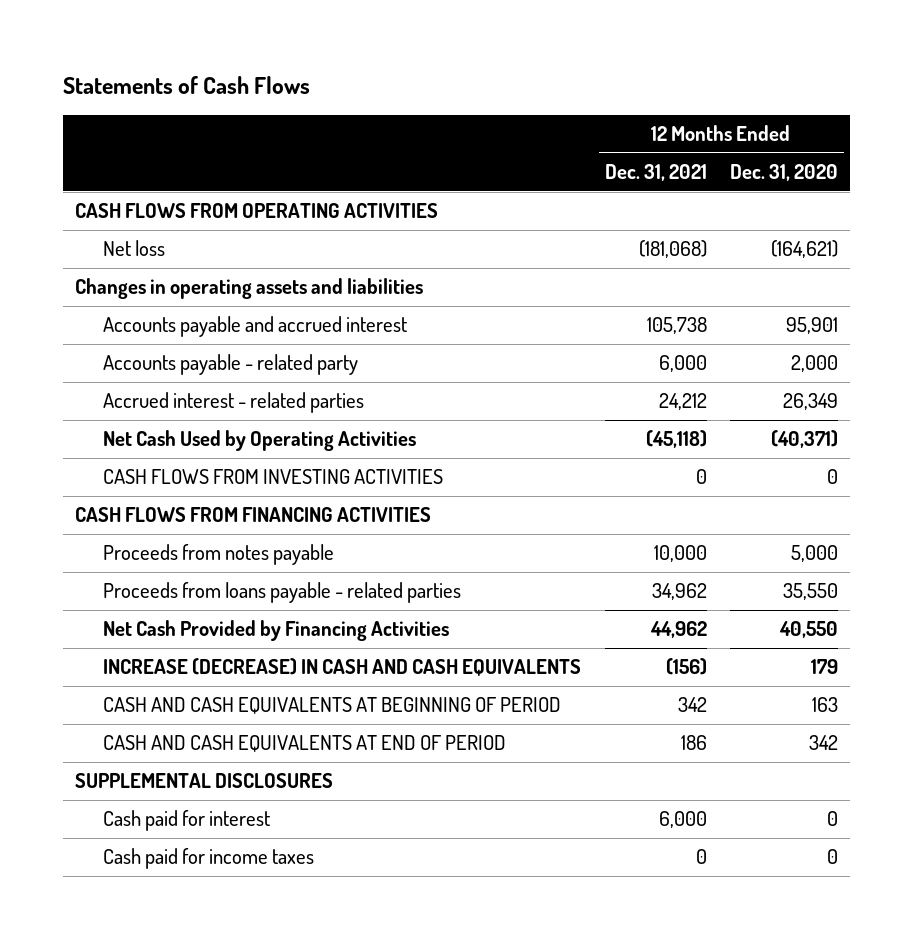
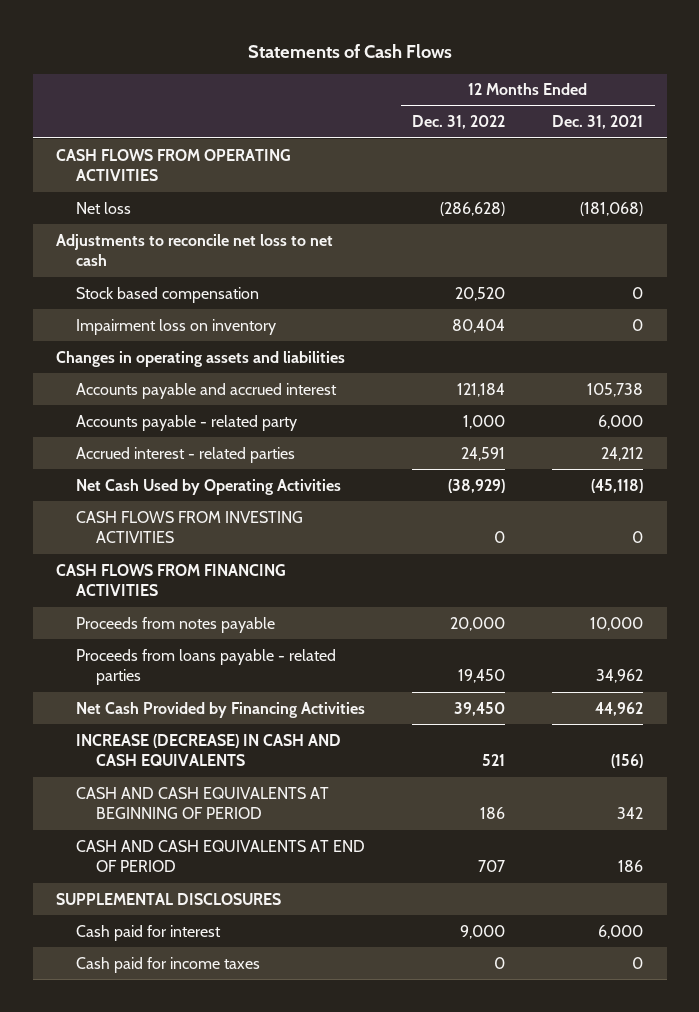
[730,164,839,182] Dec. 31, 2020 -> none
none -> [412,115,506,130] Dec. 31, 2022
none -> [56,233,334,267] Adjustments to reconcile net loss to net cash
none -> [76,286,260,303] Stock based compensation
none -> [76,318,277,335] Impairment loss on inventory

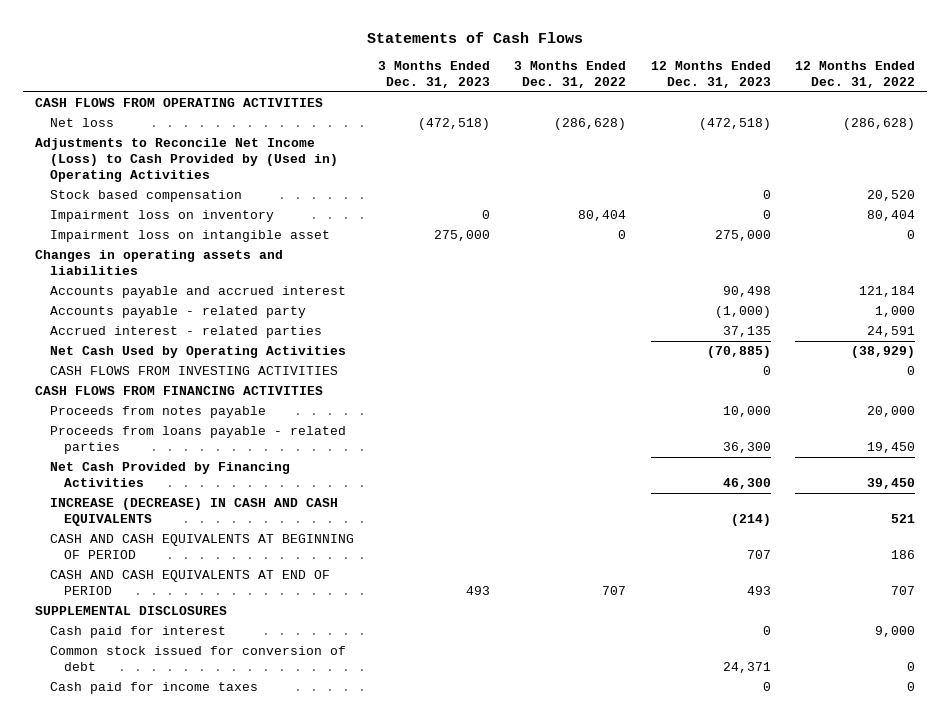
[552,115,644,130] Dec. 31, 2021 -> none
none -> [378,61,491,88] 3 Months Ended Dec. 31, 2023
none -> [514,61,627,88] 3 Months Ended Dec. 31, 2022
none -> [650,61,771,88] 12 Months Ended Dec. 31, 2023
[56,233,334,267] Adjustments to reconcile net loss to net cash -> [34,138,338,182] Adjustments to Reconcile Net Income (Loss) to Cash Provided by (Used in) Operating Activities
none -> [49,230,330,243] Impairment loss on intangible asset
none -> [49,646,346,672] Common stock issued for conversion of debt

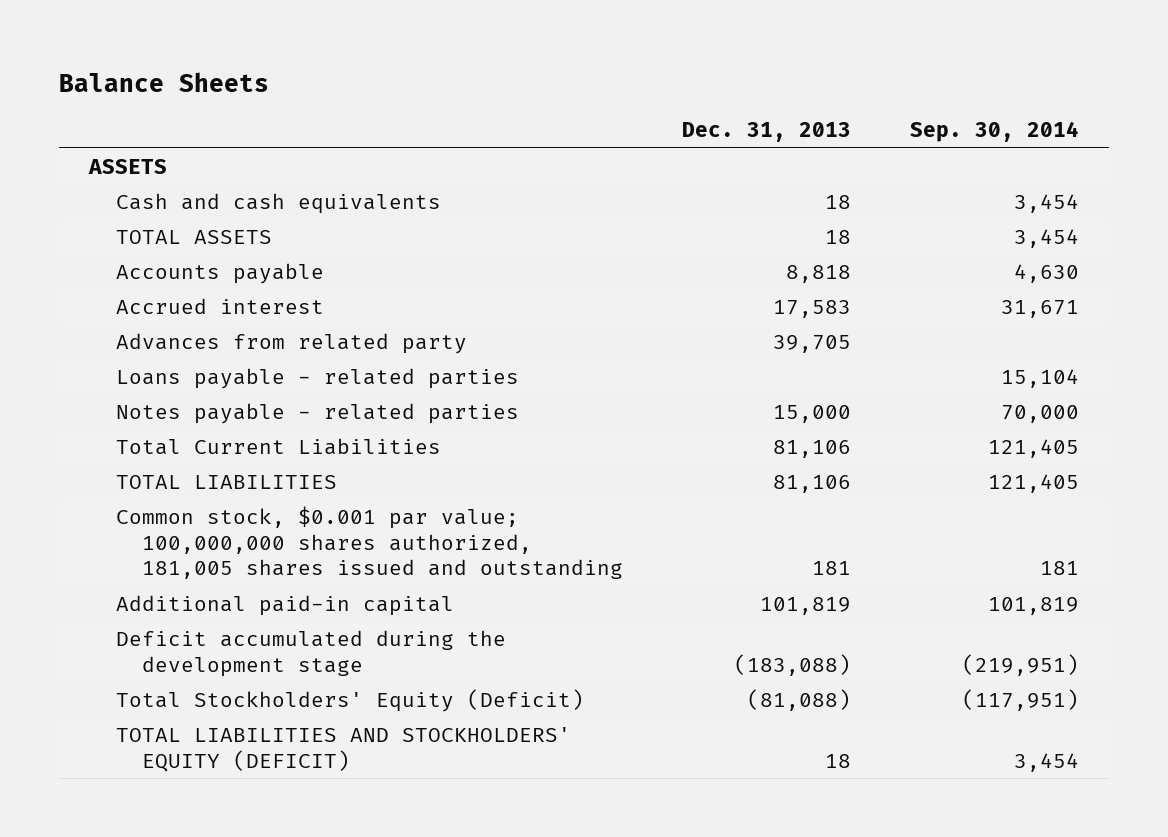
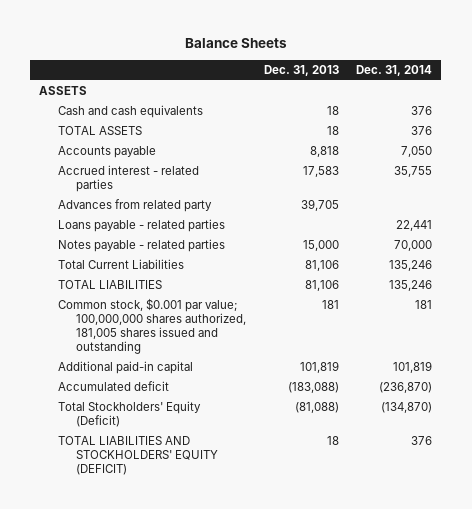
[910,121,1080,143] Sep. 30, 2014 -> none
none -> [356,65,433,77] Dec. 31, 2014
[115,297,324,314] Accrued interest -> [57,165,199,193] Accrued interest - related parties
[115,629,506,677] Deficit accumulated during the development stage -> [57,381,169,392] Accumulated deficit

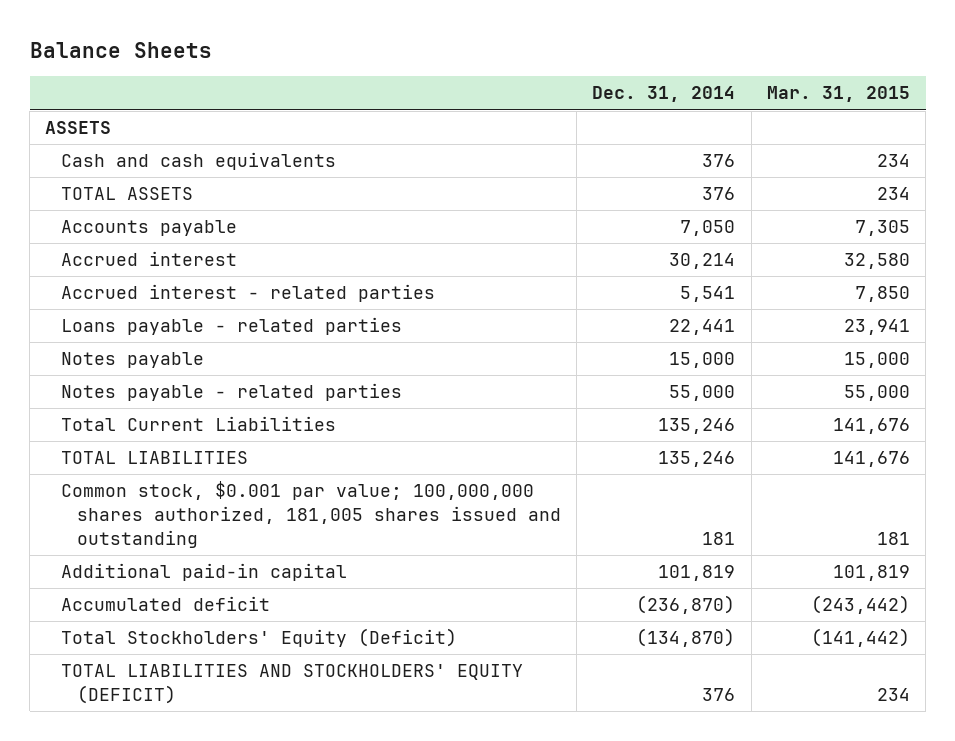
[263,65,339,77] Dec. 31, 2013 -> none
none -> [766,86,910,103] Mar. 31, 2015
[57,199,212,213] Advances from related party -> none
none -> [61,251,238,267] Accrued interest
[394,166,433,178] 35,755 -> [680,286,736,303] 5,541
none -> [61,352,205,369] Notes payable
[394,240,433,252] 70,000 -> [669,385,736,402] 55,000

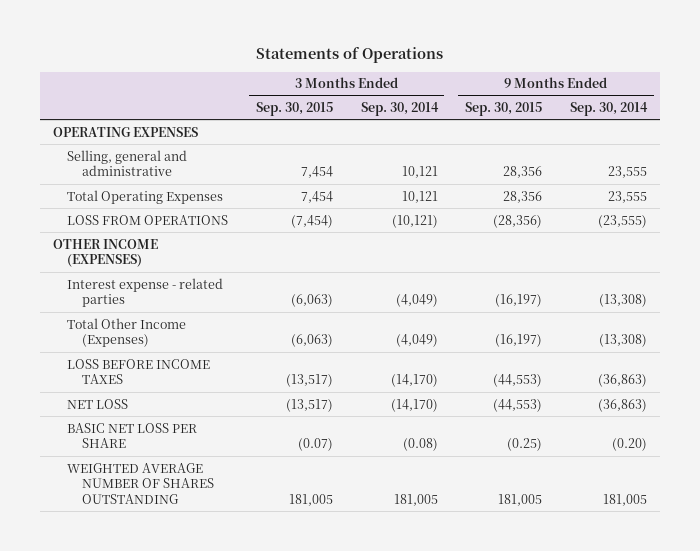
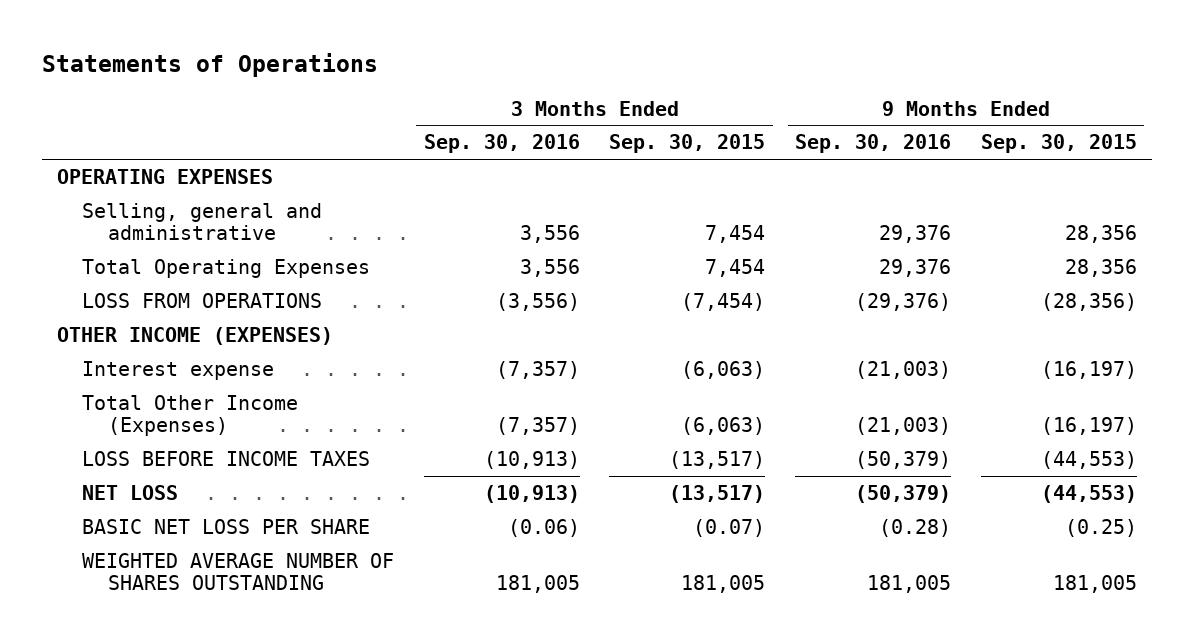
[360,101,439,116] Sep. 30, 2014 -> none
[569,101,648,116] Sep. 30, 2014 -> none
none -> [423,134,580,154] Sep. 30, 2016
none -> [795,134,952,154] Sep. 30, 2016
[67,277,224,308] Interest expense - related parties -> [82,360,275,380] Interest expense

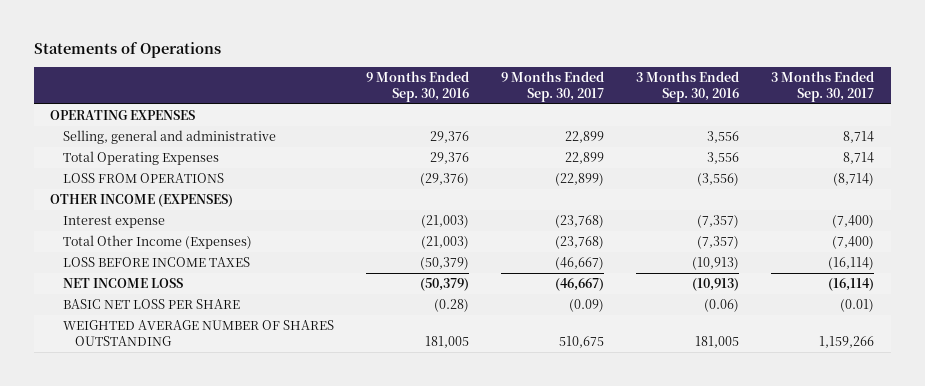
[609,134,766,154] Sep. 30, 2015 -> none
[980,134,1137,154] Sep. 30, 2015 -> none
none -> [500,70,604,102] 9 Months Ended Sep. 30, 2017
none -> [771,70,875,102] 3 Months Ended Sep. 30, 2017
[82,484,179,500] NET LOSS -> [62,277,183,288] NET INCOME LOSS

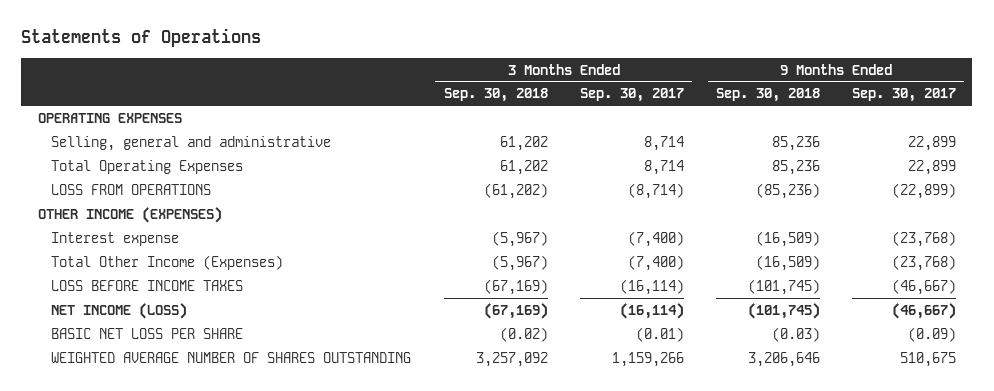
[365,70,469,102] 9 Months Ended Sep. 30, 2016 -> none
[636,70,740,102] 3 Months Ended Sep. 30, 2016 -> none
none -> [443,88,548,103] Sep. 30, 2018
none -> [715,88,820,103] Sep. 30, 2018
[62,277,183,288] NET INCOME LOSS -> [51,302,188,319] NET INCOME (LOSS)

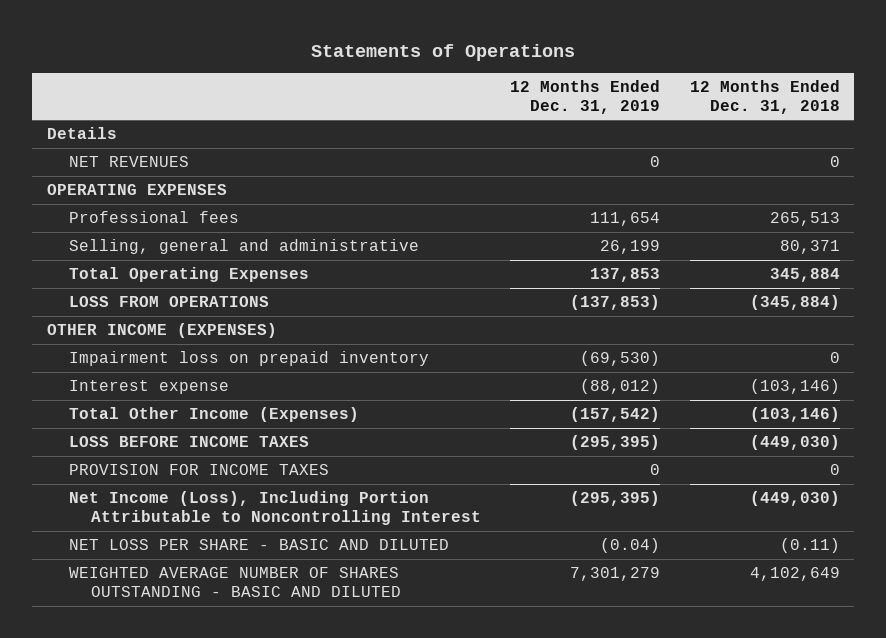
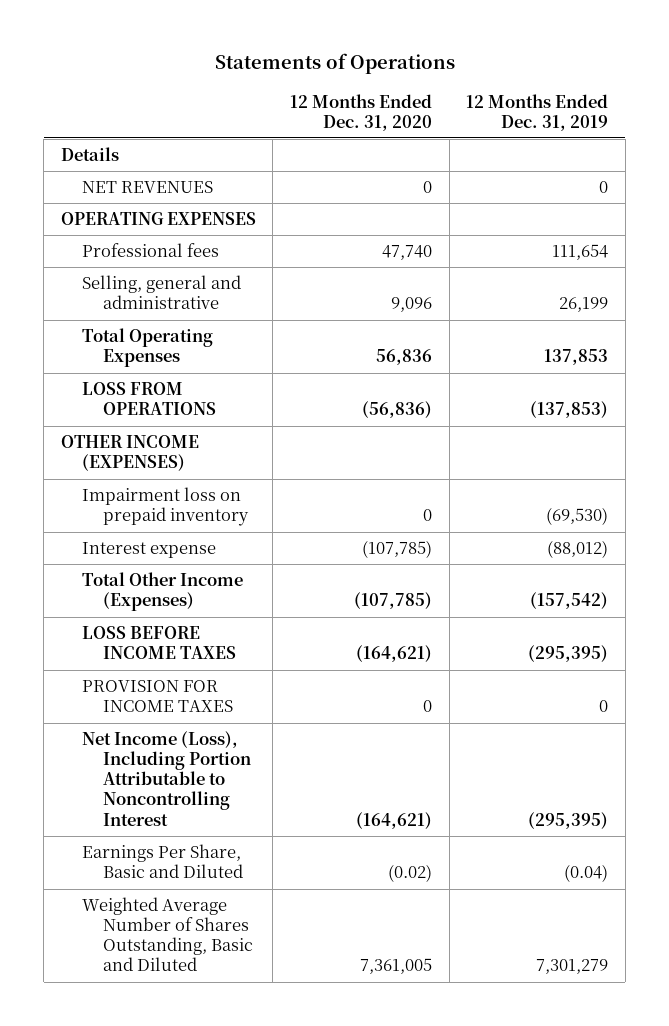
[689,79,840,114] 12 Months Ended Dec. 31, 2018 -> none
none -> [290,93,433,131] 12 Months Ended Dec. 31, 2020
[68,539,449,551] NET LOSS PER SHARE - BASIC AND DILUTED -> [82,844,244,879] Earnings Per Share, Basic and Diluted
[68,567,401,598] WEIGHTED AVERAGE NUMBER OF SHARES OUTSTANDING - BASIC AND DILUTED -> [82,897,254,972] Weighted Average Number of Shares Outstanding, Basic and Diluted

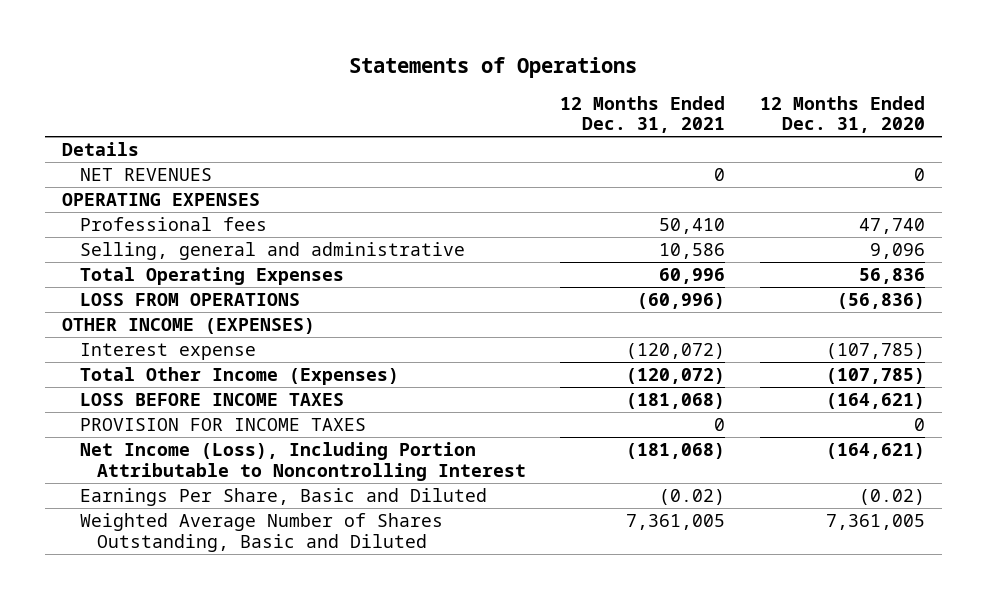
[466,93,609,131] 12 Months Ended Dec. 31, 2019 -> none
none -> [560,95,726,134] 12 Months Ended Dec. 31, 2021
[82,487,250,527] Impairment loss on prepaid inventory -> none

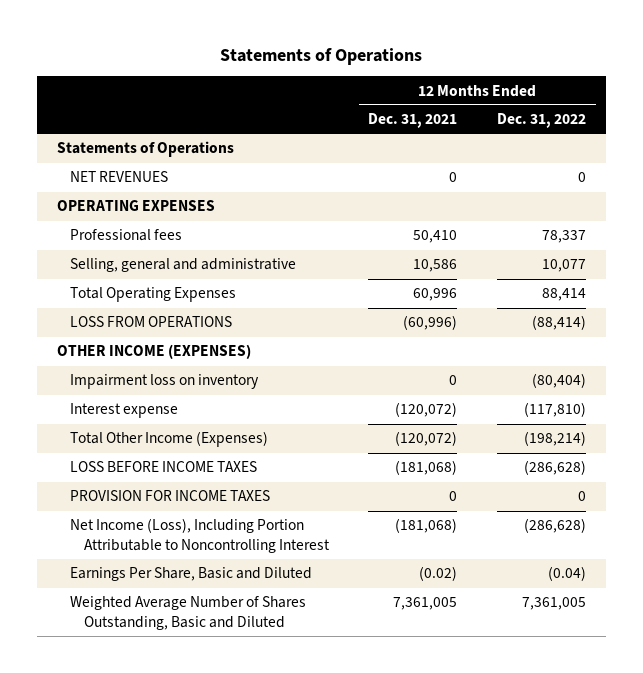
[759,95,925,134] 12 Months Ended Dec. 31, 2020 -> none
none -> [497,113,587,129] Dec. 31, 2022
[62,142,140,157] Details -> none
none -> [56,141,234,158] Statements of Operations
none -> [70,374,260,390] Impairment loss on inventory

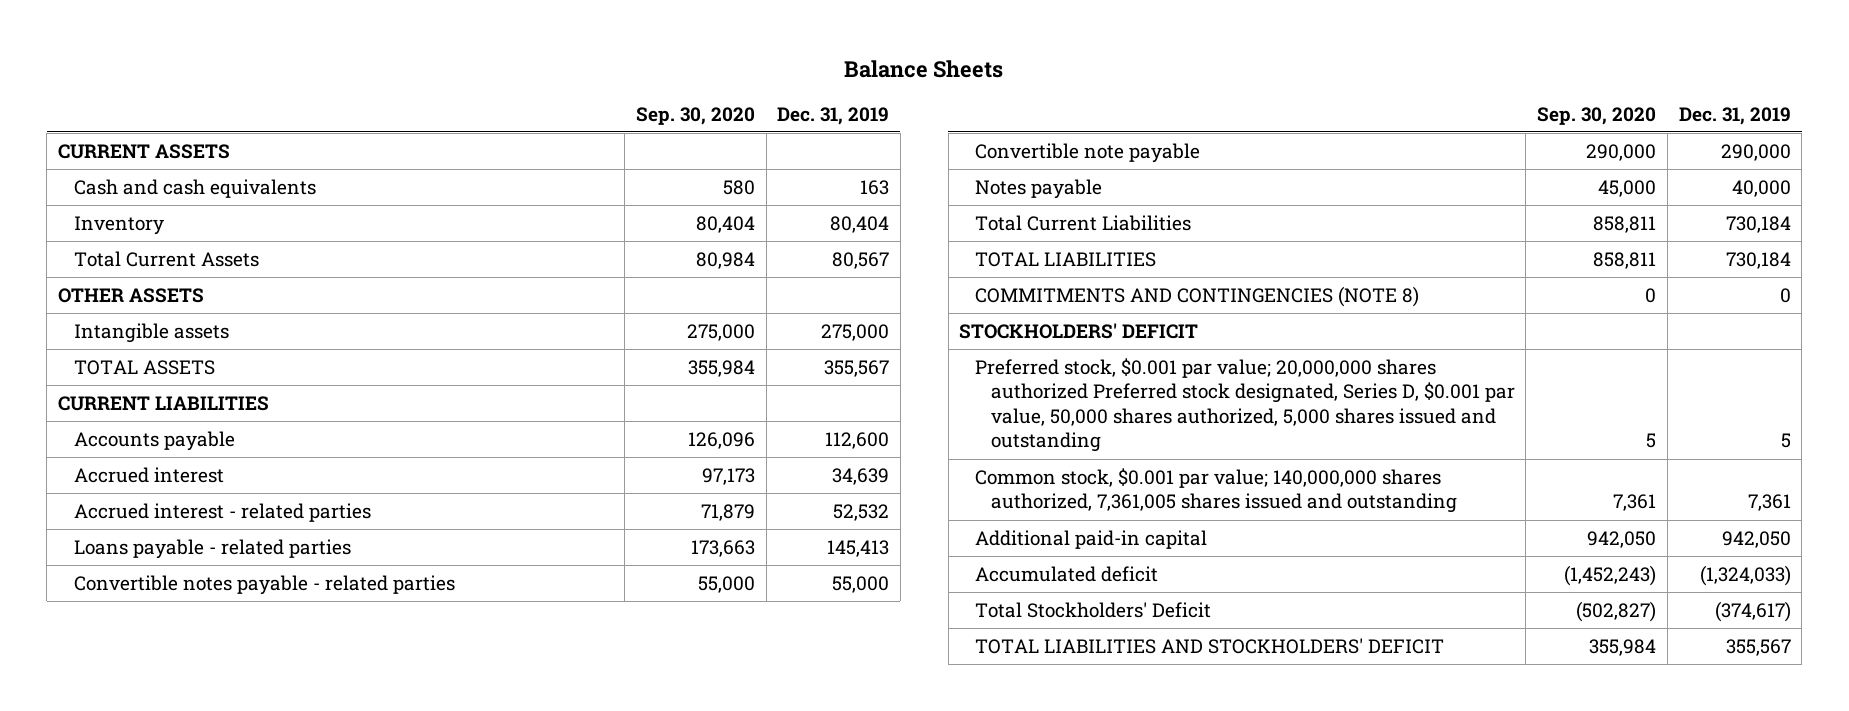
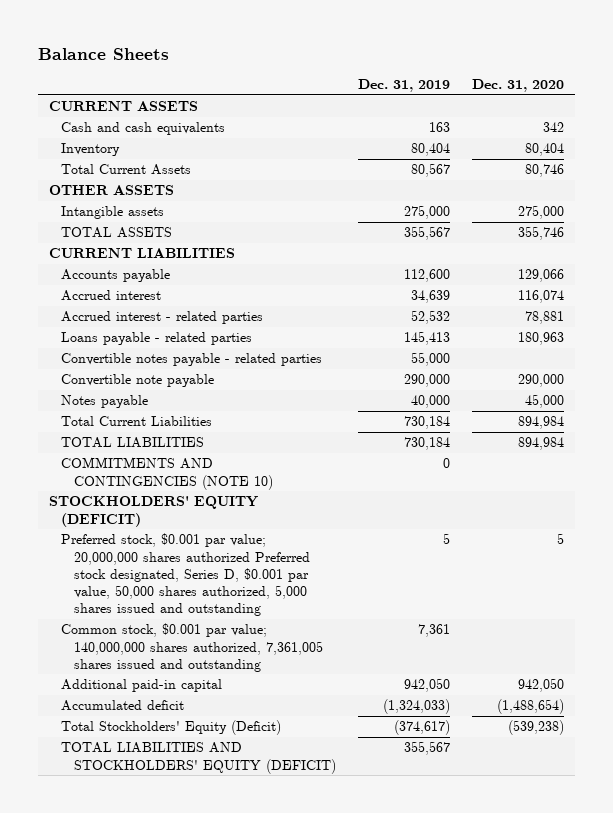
[635,106,755,125] Sep. 30, 2020 -> none
none -> [472,79,565,93] Dec. 31, 2020
[975,285,1420,307] COMMITMENTS AND CONTINGENCIES (NOTE 8) -> [61,457,274,490] COMMITMENTS AND CONTINGENCIES (NOTE 10)
[959,322,1199,339] STOCKHOLDERS' DEFICIT -> [48,496,258,527] STOCKHOLDERS' EQUITY (DEFICIT)
[975,601,1212,618] Total Stockholders' Deficit -> [61,720,282,736] Total Stockholders' Equity (Deficit)
[975,637,1445,654] TOTAL LIABILITIES AND STOCKHOLDERS' DEFICIT -> [61,742,337,774] TOTAL LIABILITIES AND STOCKHOLDERS' EQUITY (DEFICIT)

